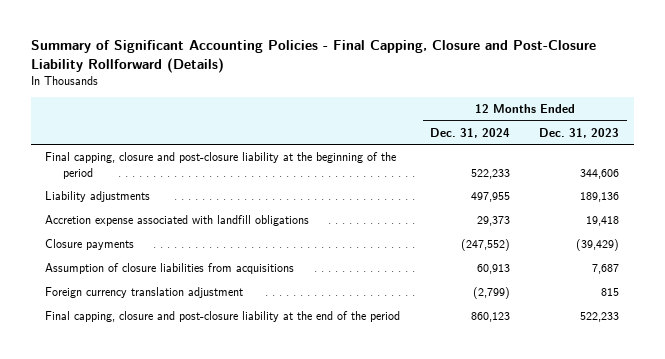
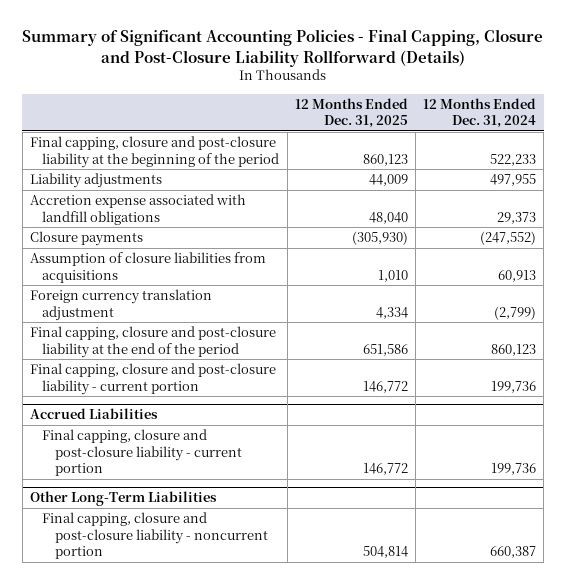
[539,127,620,138] Dec. 31, 2023 -> none
none -> [294,97,408,129] 12 Months Ended Dec. 31, 2025
none -> [29,363,276,395] Final capping, closure and post-closure liability - current portion
none -> [29,408,158,420] Accrued Liabilities
none -> [42,429,242,477] Final capping, closure and post-closure liability - current portion
none -> [29,491,217,507] Other Long-Term Liabilities
none -> [42,512,268,560] Final capping, closure and post-closure liability - noncurrent portion

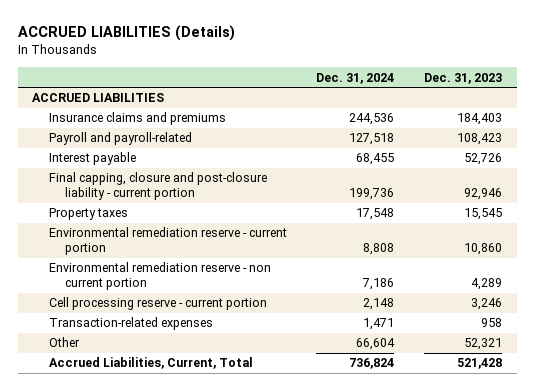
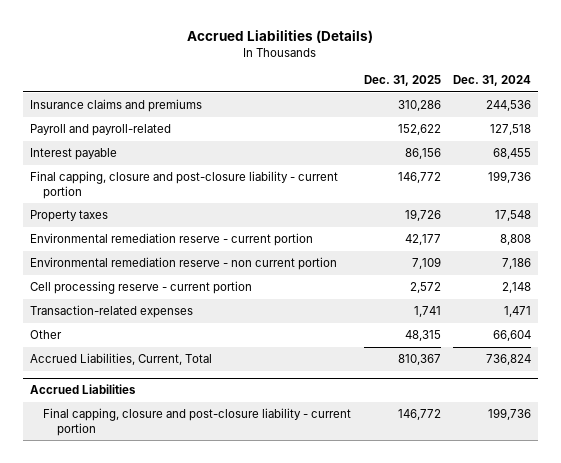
[17,25,235,42] ACCRUED LIABILITIES (Details) -> [187,30,374,44] Accrued Liabilities (Details)
[423,72,502,84] Dec. 31, 2023 -> none
none -> [363,75,441,87] Dec. 31, 2025
[32,93,165,103] ACCRUED LIABILITIES -> none
none -> [29,384,136,395] Accrued Liabilities
none -> [43,407,352,436] Final capping, closure and post-closure liability - current portion

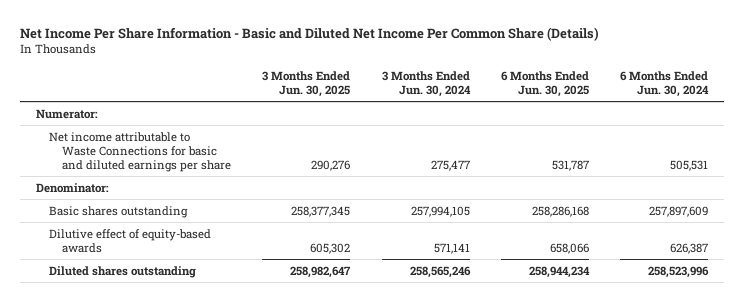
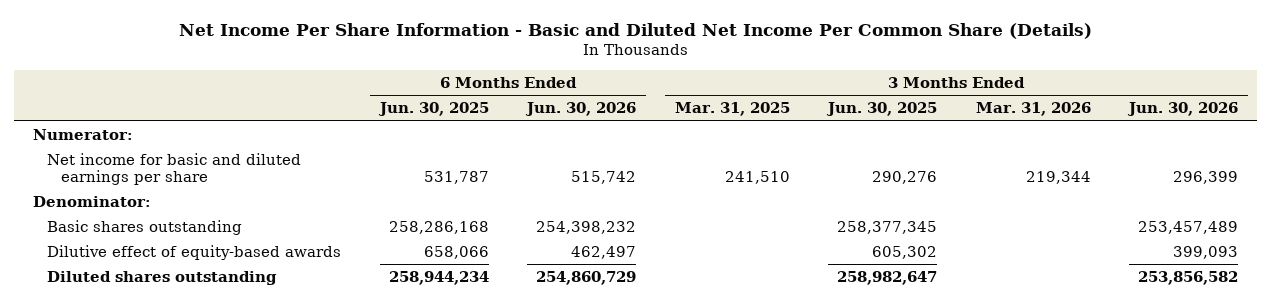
[381,70,471,97] 3 Months Ended Jun. 30, 2024 -> none
[619,70,709,97] 6 Months Ended Jun. 30, 2024 -> none
none -> [525,102,637,117] Jun. 30, 2026
none -> [674,102,790,117] Mar. 31, 2025
none -> [975,102,1091,117] Mar. 31, 2026
none -> [1127,102,1239,117] Jun. 30, 2026
[48,131,232,172] Net income attributable to Waste Connections for basic and diluted earnings per share -> [47,152,302,185] Net income for basic and diluted earnings per share

